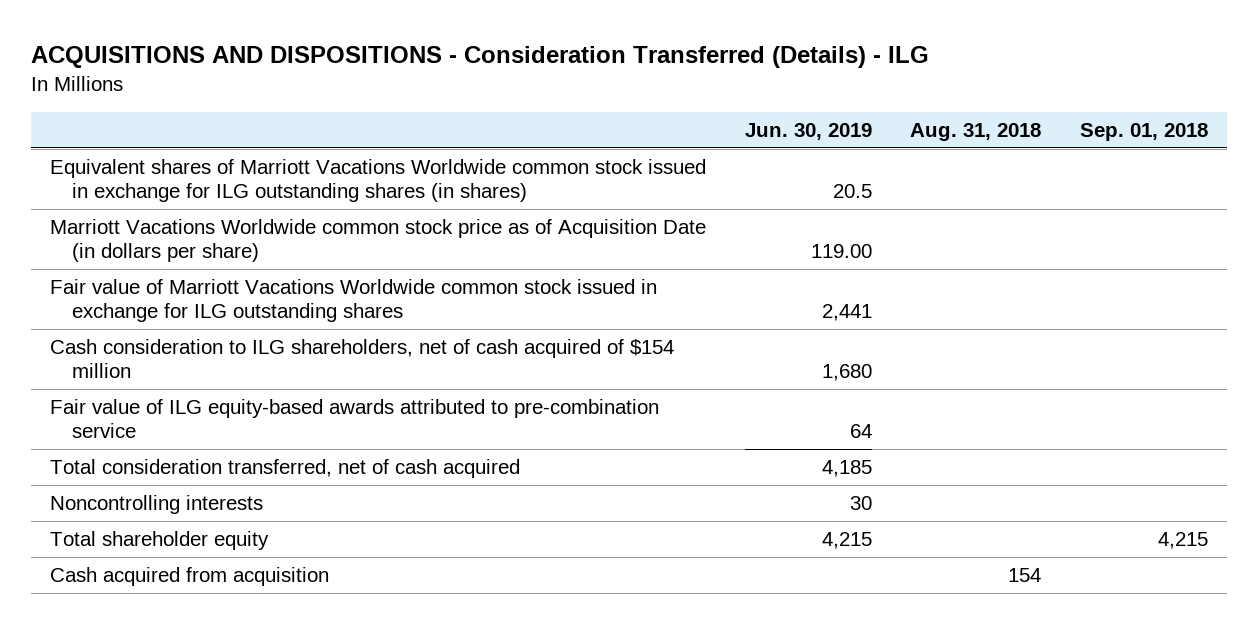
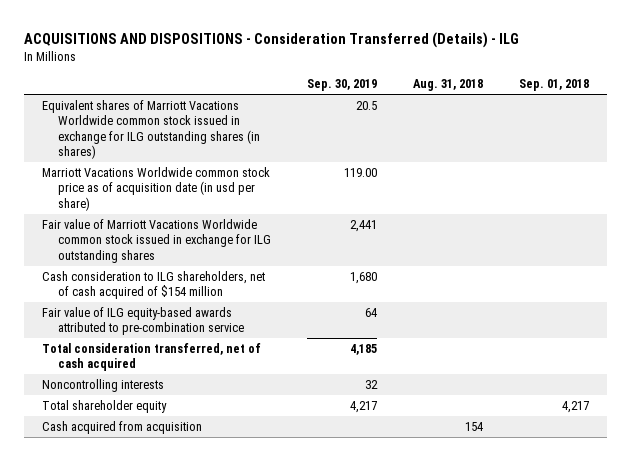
[744,122,872,140] Jun. 30, 2019 -> none
none -> [307,79,378,92] Sep. 30, 2019
[50,219,707,263] Marriott Vacations Worldwide common stock price as of Acquisition Date (in dollars per share) -> [41,167,270,211] Marriott Vacations Worldwide common stock price as of acquisition date (in usd per share)
[1157,532,1208,550] 4,215 -> [562,401,590,414] 4,217

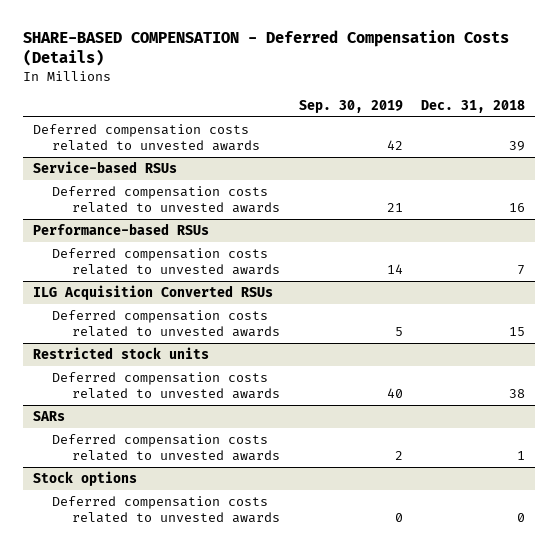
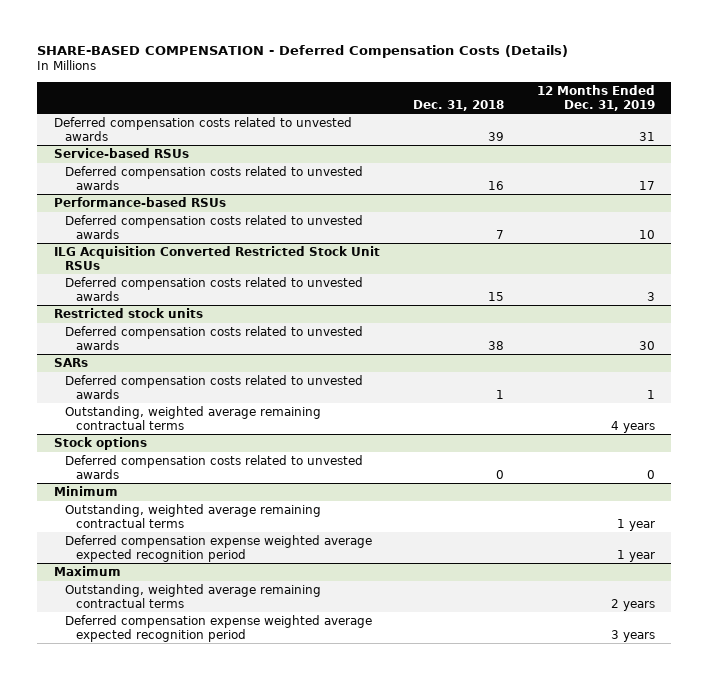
[298,99,403,113] Sep. 30, 2019 -> none
none -> [536,84,655,111] 12 Months Ended Dec. 31, 2019
[32,285,273,301] ILG Acquisition Converted RSUs -> [53,245,380,270] ILG Acquisition Converted Restricted Stock Unit RSUs
none -> [65,405,322,430] Outstanding, weighted average remaining contractual terms
none -> [53,485,118,496] Minimum
none -> [65,503,322,528] Outstanding, weighted average remaining contractual terms
none -> [65,534,373,562] Deferred compensation expense weighted average expected recognition period
none -> [53,565,121,576] Maximum
none -> [65,583,322,608] Outstanding, weighted average remaining contractual terms
none -> [65,614,373,642] Deferred compensation expense weighted average expected recognition period

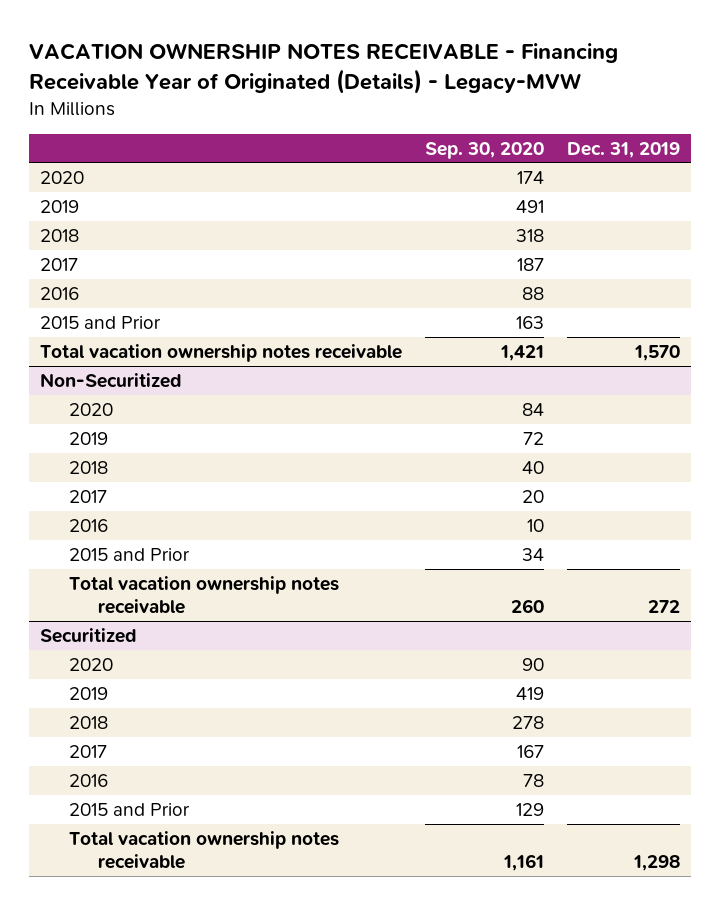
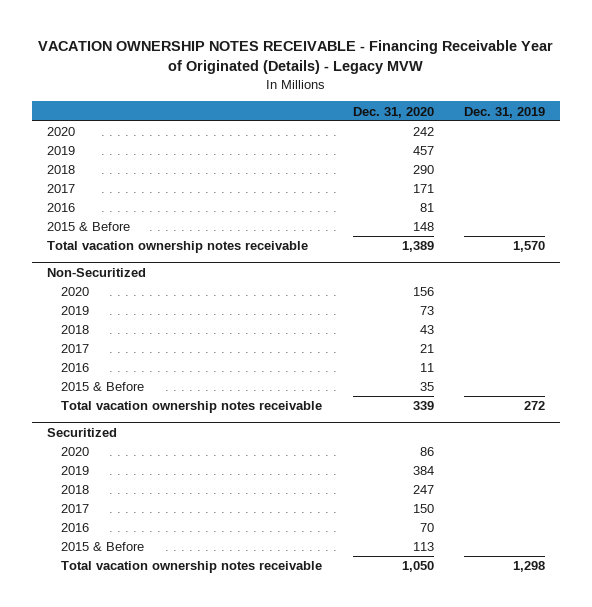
[29,42,619,94] VACATION OWNERSHIP NOTES RECEIVABLE - Financing Receivable Year of Originated (Details) - Legacy-MVW -> [37,40,553,75] VACATION OWNERSHIP NOTES RECEIVABLE - Financing Receivable Year of Originated (Details) - Legacy MVW
[425,141,545,159] Sep. 30, 2020 -> none
none -> [352,106,434,118] Dec. 31, 2020
[40,315,162,329] 2015 and Prior -> [46,222,130,232] 2015 & Before
[68,547,190,561] 2015 and Prior -> [61,382,145,392] 2015 & Before
[68,802,190,816] 2015 and Prior -> [61,542,145,552] 2015 & Before

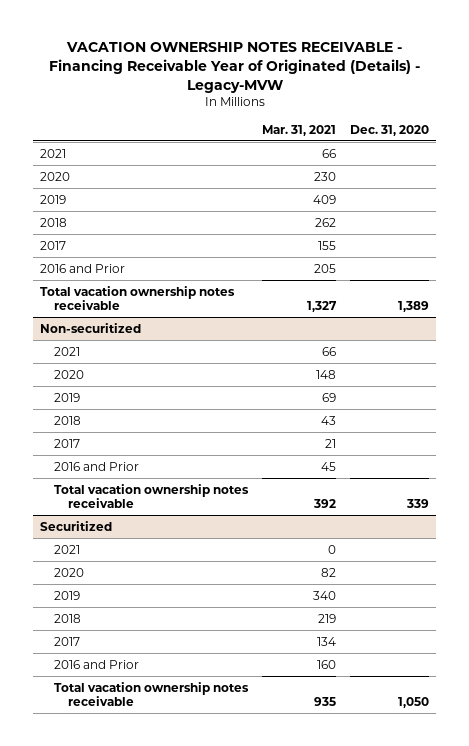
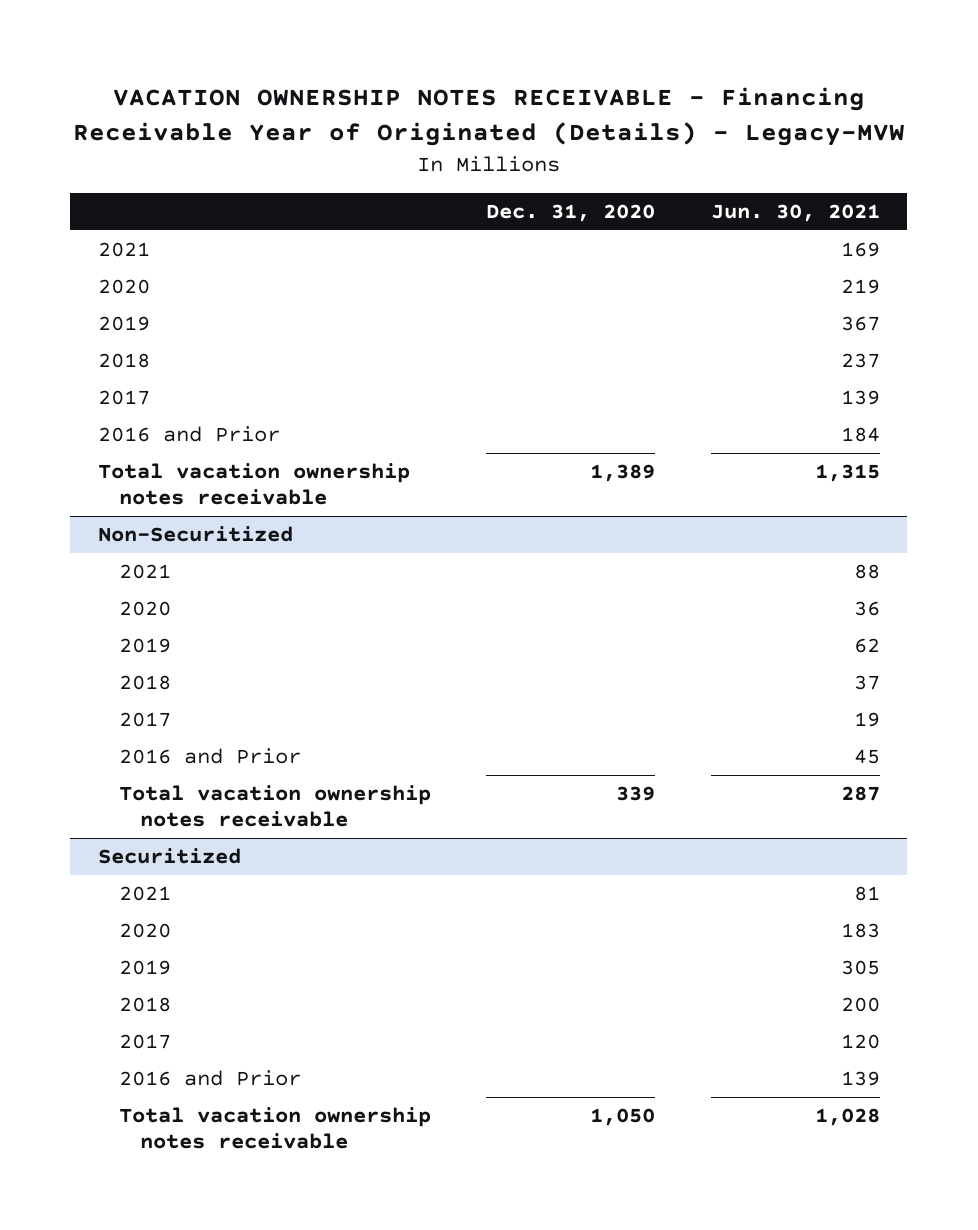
[261,124,336,136] Mar. 31, 2021 -> none
none -> [710,204,880,223] Jun. 30, 2021
[39,322,141,333] Non-securitized -> [97,525,293,542] Non-Securitized

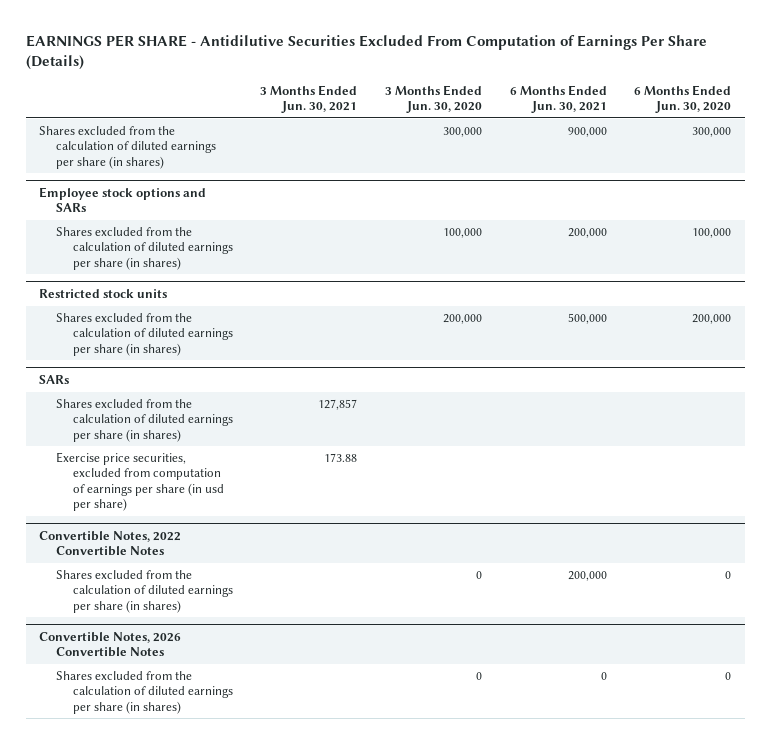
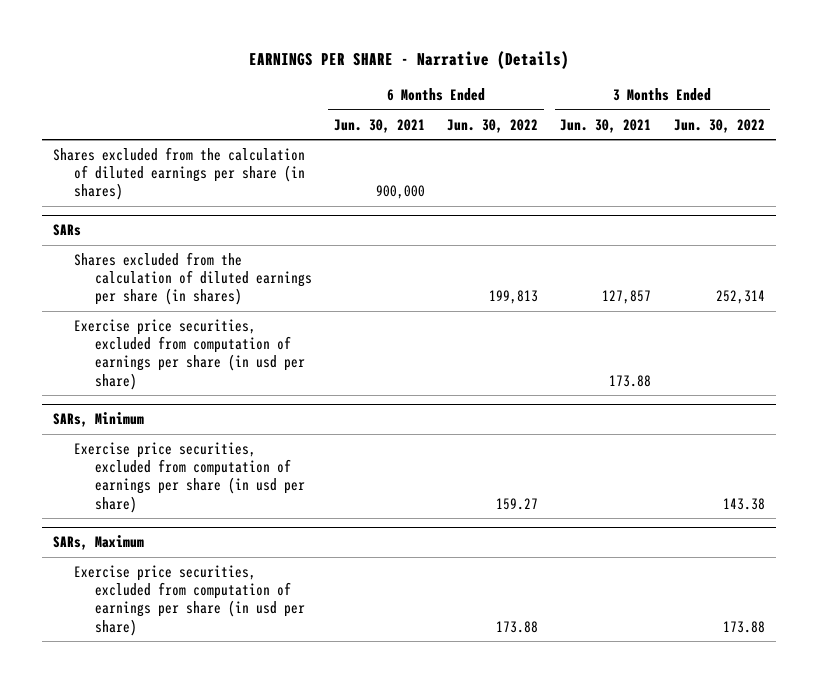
[25,34,707,70] EARNINGS PER SHARE - Antidilutive Securities Excluded From Computation of Earnings Per Share (Details) -> [248,51,569,70] EARNINGS PER SHARE - Narrative (Details)
[385,84,483,113] 3 Months Ended Jun. 30, 2020 -> none
[634,84,732,113] 6 Months Ended Jun. 30, 2020 -> none
none -> [447,118,539,133] Jun. 30, 2022
none -> [673,118,765,133] Jun. 30, 2022
[39,186,207,213] Employee stock options and SARs -> none
[56,227,233,270] Shares excluded from the calculation of diluted earnings per share (in shares) -> none
[39,288,168,298] Restricted stock units -> none
[56,313,233,356] Shares excluded from the calculation of diluted earnings per share (in shares) -> none
[39,530,182,557] Convertible Notes, 2022 Convertible Notes -> none
[56,570,233,613] Shares excluded from the calculation of diluted earnings per share (in shares) -> none
[39,631,182,658] Convertible Notes, 2026 Convertible Notes -> none
[56,671,233,714] Shares excluded from the calculation of diluted earnings per share (in shares) -> none
none -> [53,412,145,428] SARs, Minimum
none -> [73,441,305,513] Exercise price securities, excluded from computation of earnings per share (in usd per share)
none -> [53,535,145,551] SARs, Maximum
none -> [73,564,305,636] Exercise price securities, excluded from computation of earnings per share (in usd per share)

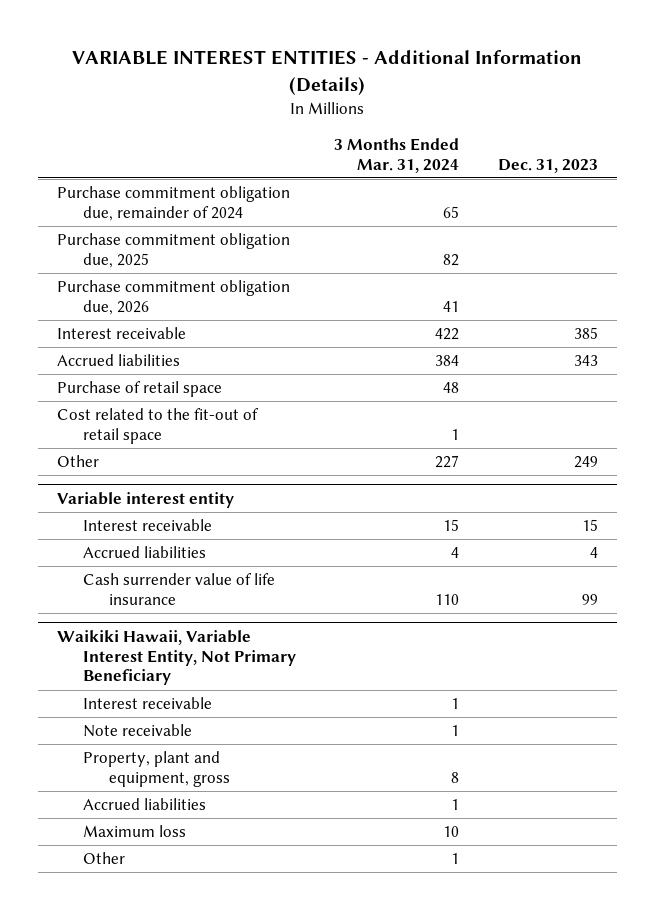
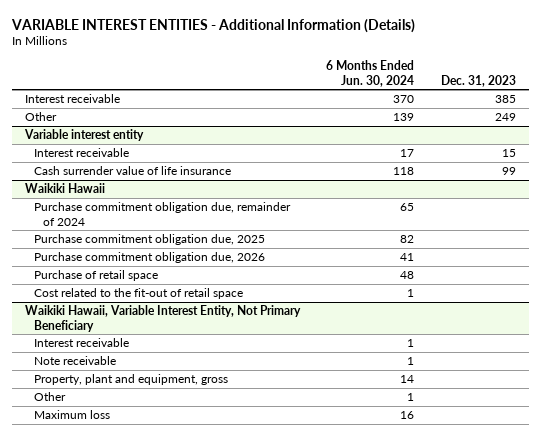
[334,137,460,173] 3 Months Ended Mar. 31, 2024 -> none
none -> [326,59,415,87] 6 Months Ended Jun. 30, 2024
[56,186,290,221] Purchase commitment obligation due, remainder of 2024 -> none
[56,233,290,268] Purchase commitment obligation due, 2025 -> none
[56,280,290,315] Purchase commitment obligation due, 2026 -> none
[56,354,180,367] Accrued liabilities -> none
[56,381,222,398] Purchase of retail space -> none
[56,408,259,444] Cost related to the fit-out of retail space -> none
[83,546,207,559] Accrued liabilities -> none
none -> [24,183,105,194] Waikiki Hawaii
none -> [33,202,291,226] Purchase commitment obligation due, remainder of 2024
none -> [33,234,265,246] Purchase commitment obligation due, 2025
none -> [33,252,265,264] Purchase commitment obligation due, 2026
none -> [33,270,158,282] Purchase of retail space
none -> [33,288,243,300] Cost related to the fit-out of retail space
[83,798,207,811] Accrued liabilities -> none
[83,825,187,838] Maximum loss -> [33,410,110,420] Maximum loss

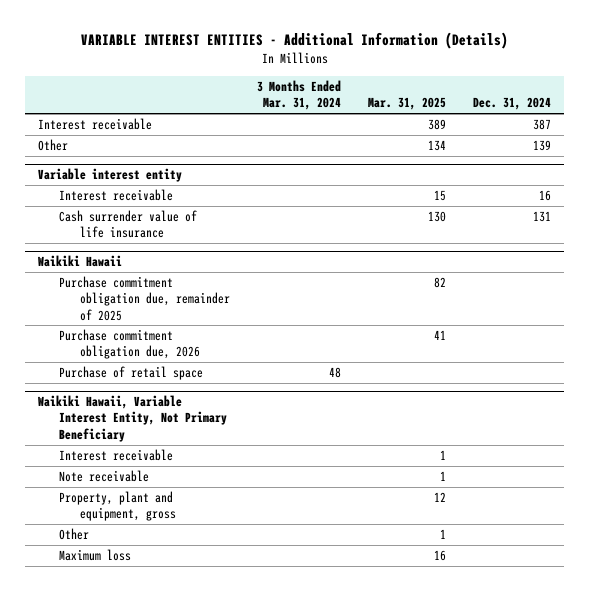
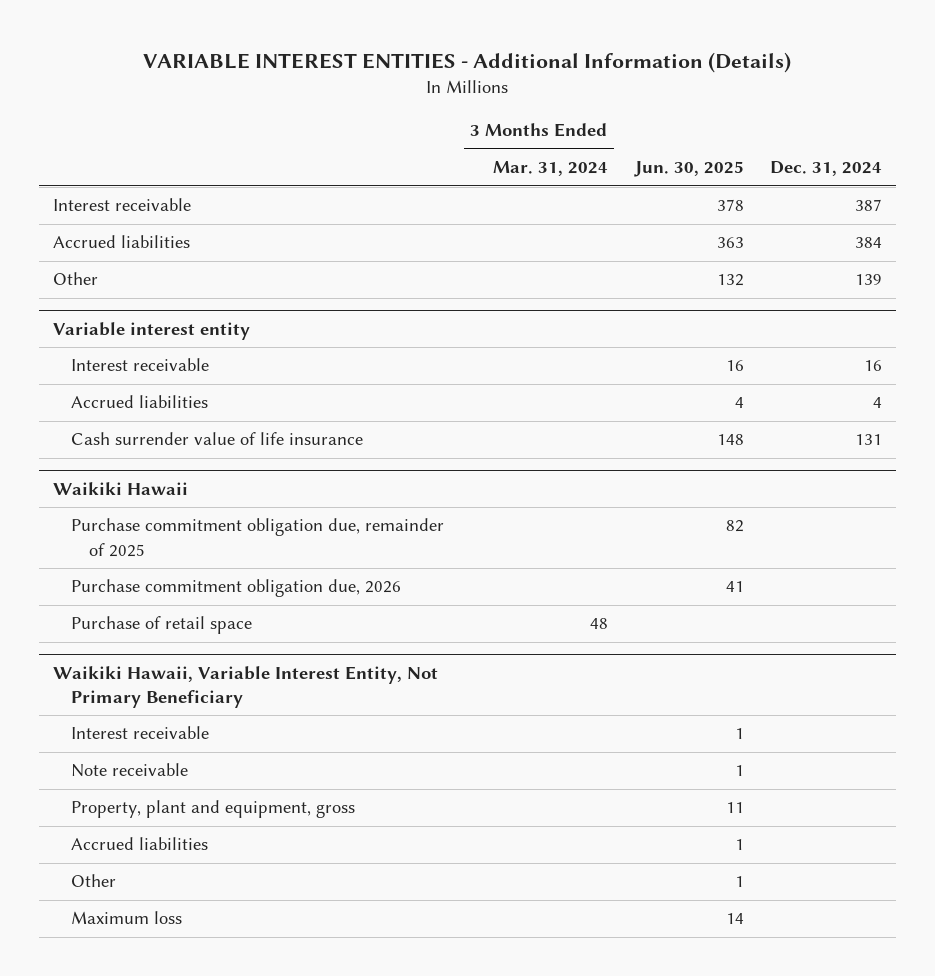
[367,97,446,111] Mar. 31, 2025 -> none
none -> [633,161,744,178] Jun. 30, 2025
none -> [52,235,190,249] Accrued liabilities
none -> [71,395,209,409] Accrued liabilities
none -> [71,837,209,851] Accrued liabilities

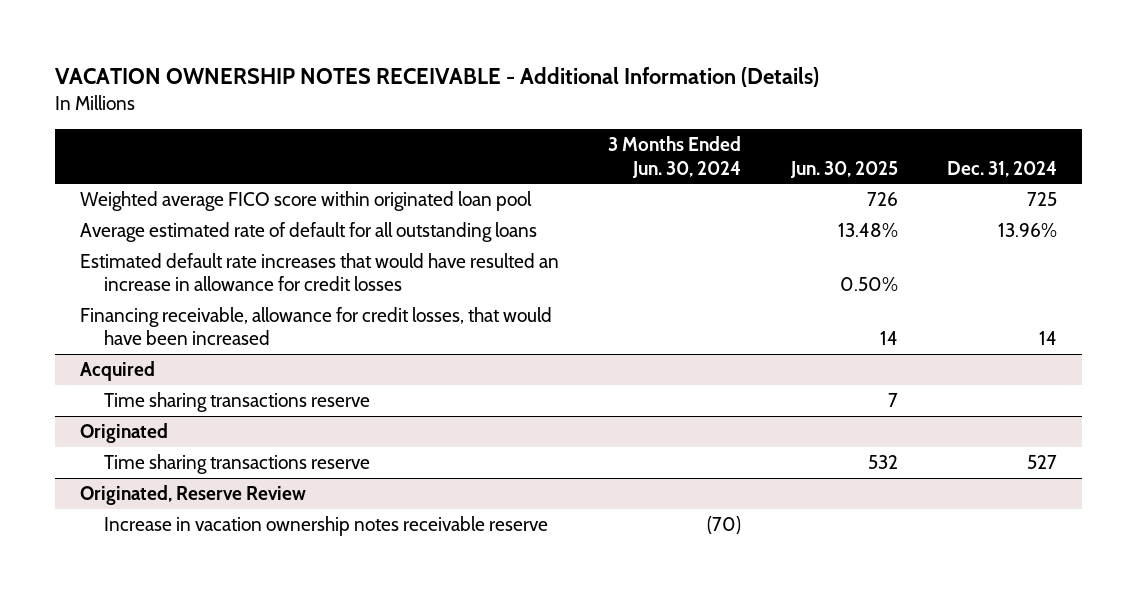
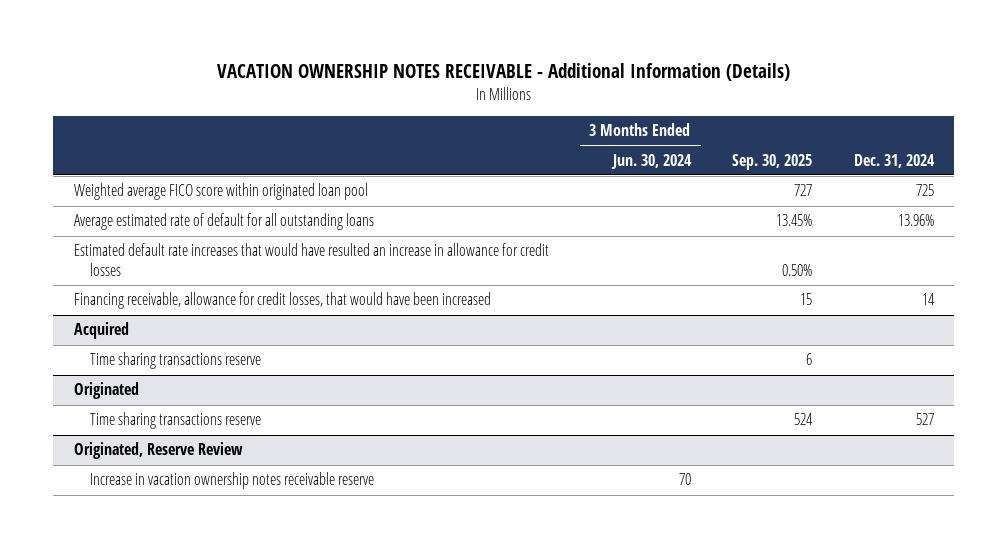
[789,160,898,178] Jun. 30, 2025 -> none
none -> [732,153,813,170] Sep. 30, 2025
[707,516,742,535] (70) -> [678,473,691,486] 70

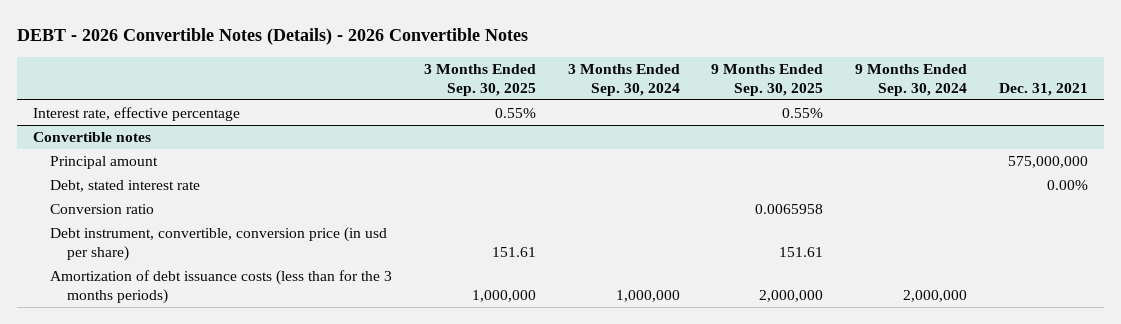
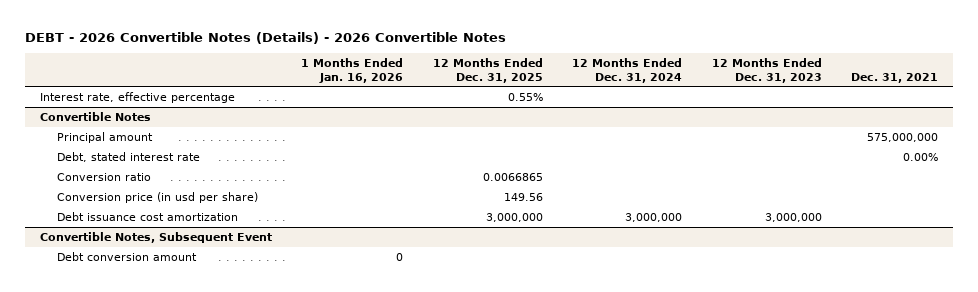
[423,63,536,96] 3 Months Ended Sep. 30, 2025 -> none
[567,63,680,96] 3 Months Ended Sep. 30, 2024 -> none
[711,63,824,96] 9 Months Ended Sep. 30, 2025 -> none
[855,63,968,96] 9 Months Ended Sep. 30, 2024 -> none
none -> [301,58,404,83] 1 Months Ended Jan. 16, 2026
none -> [432,58,543,83] 12 Months Ended Dec. 31, 2025
none -> [572,58,683,83] 12 Months Ended Dec. 31, 2024
none -> [711,58,822,83] 12 Months Ended Dec. 31, 2023
[33,132,152,143] Convertible notes -> [39,111,151,121] Convertible Notes
[50,227,388,262] Debt instrument, convertible, conversion price (in usd per share) -> [56,191,258,203] Conversion price (in usd per share)
[50,270,393,305] Amortization of debt issuance costs (less than for the 3 months periods) -> [56,211,238,221] Debt issuance cost amortization
none -> [39,231,272,243] Convertible Notes, Subsequent Event
none -> [56,251,197,261] Debt conversion amount

